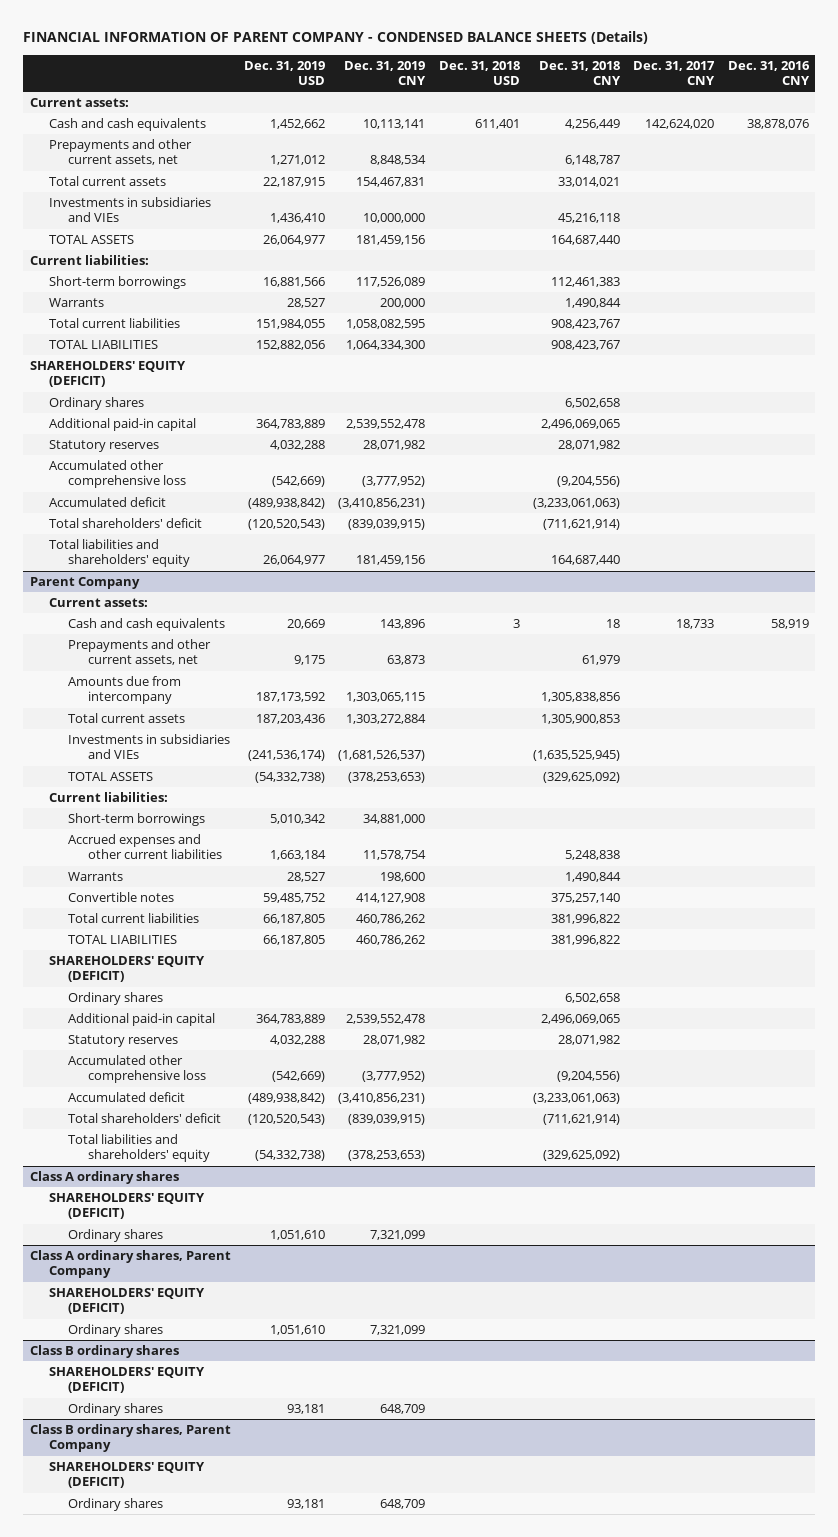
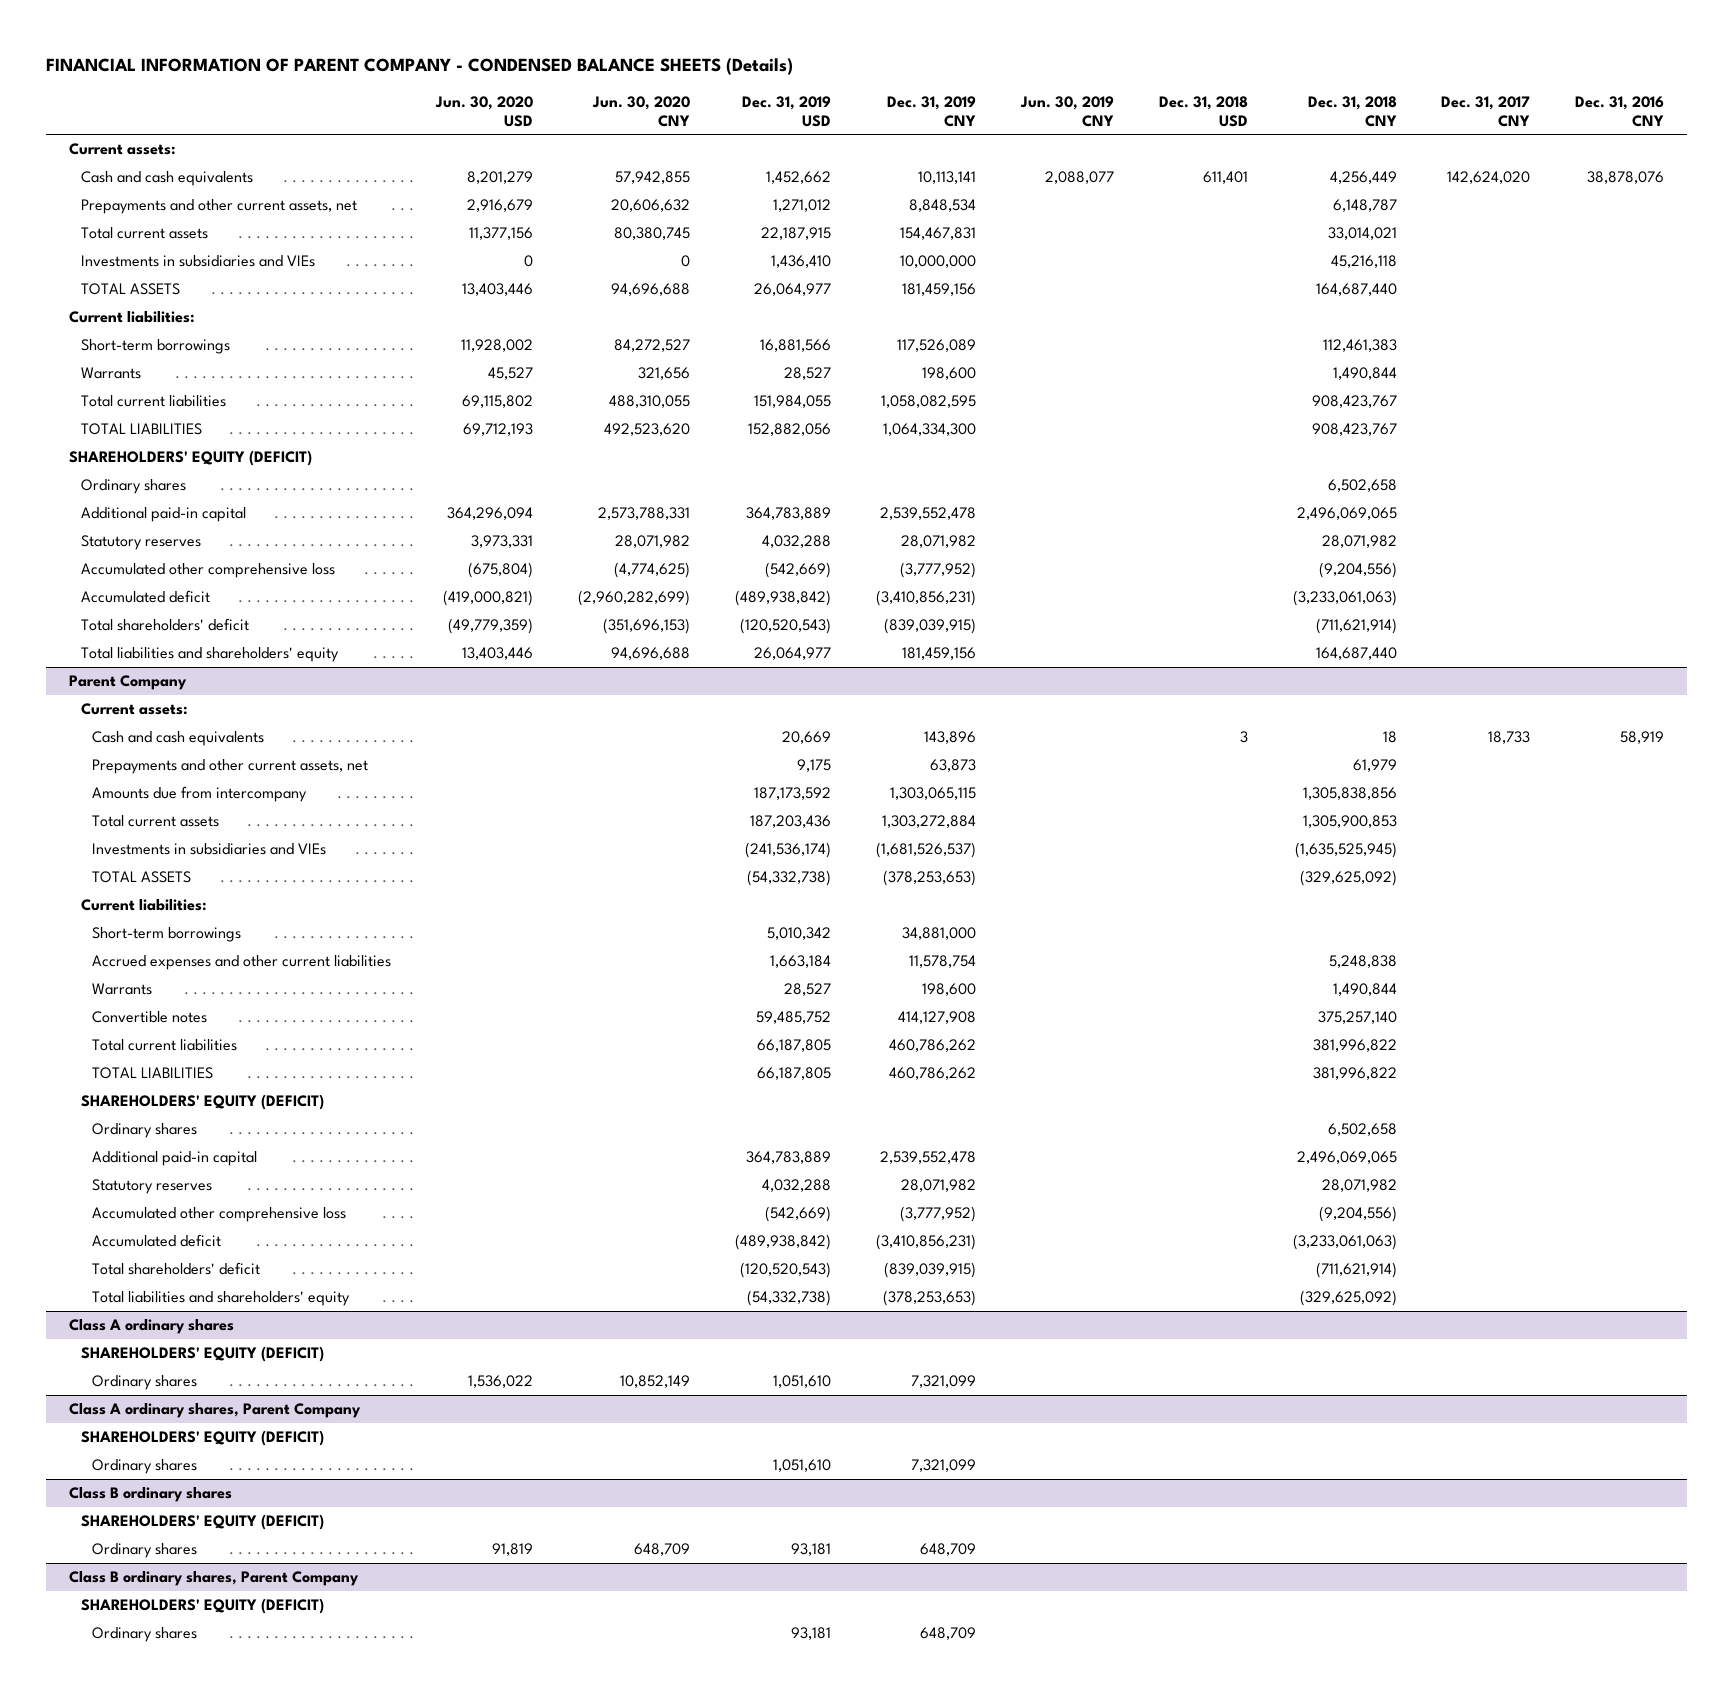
none -> [435,95,534,128] Jun. 30, 2020 USD
none -> [592,95,691,128] Jun. 30, 2020 CNY
none -> [1019,95,1114,128] Jun. 30, 2019 CNY
[380,298,426,309] 200,000 -> [921,367,976,381] 198,600

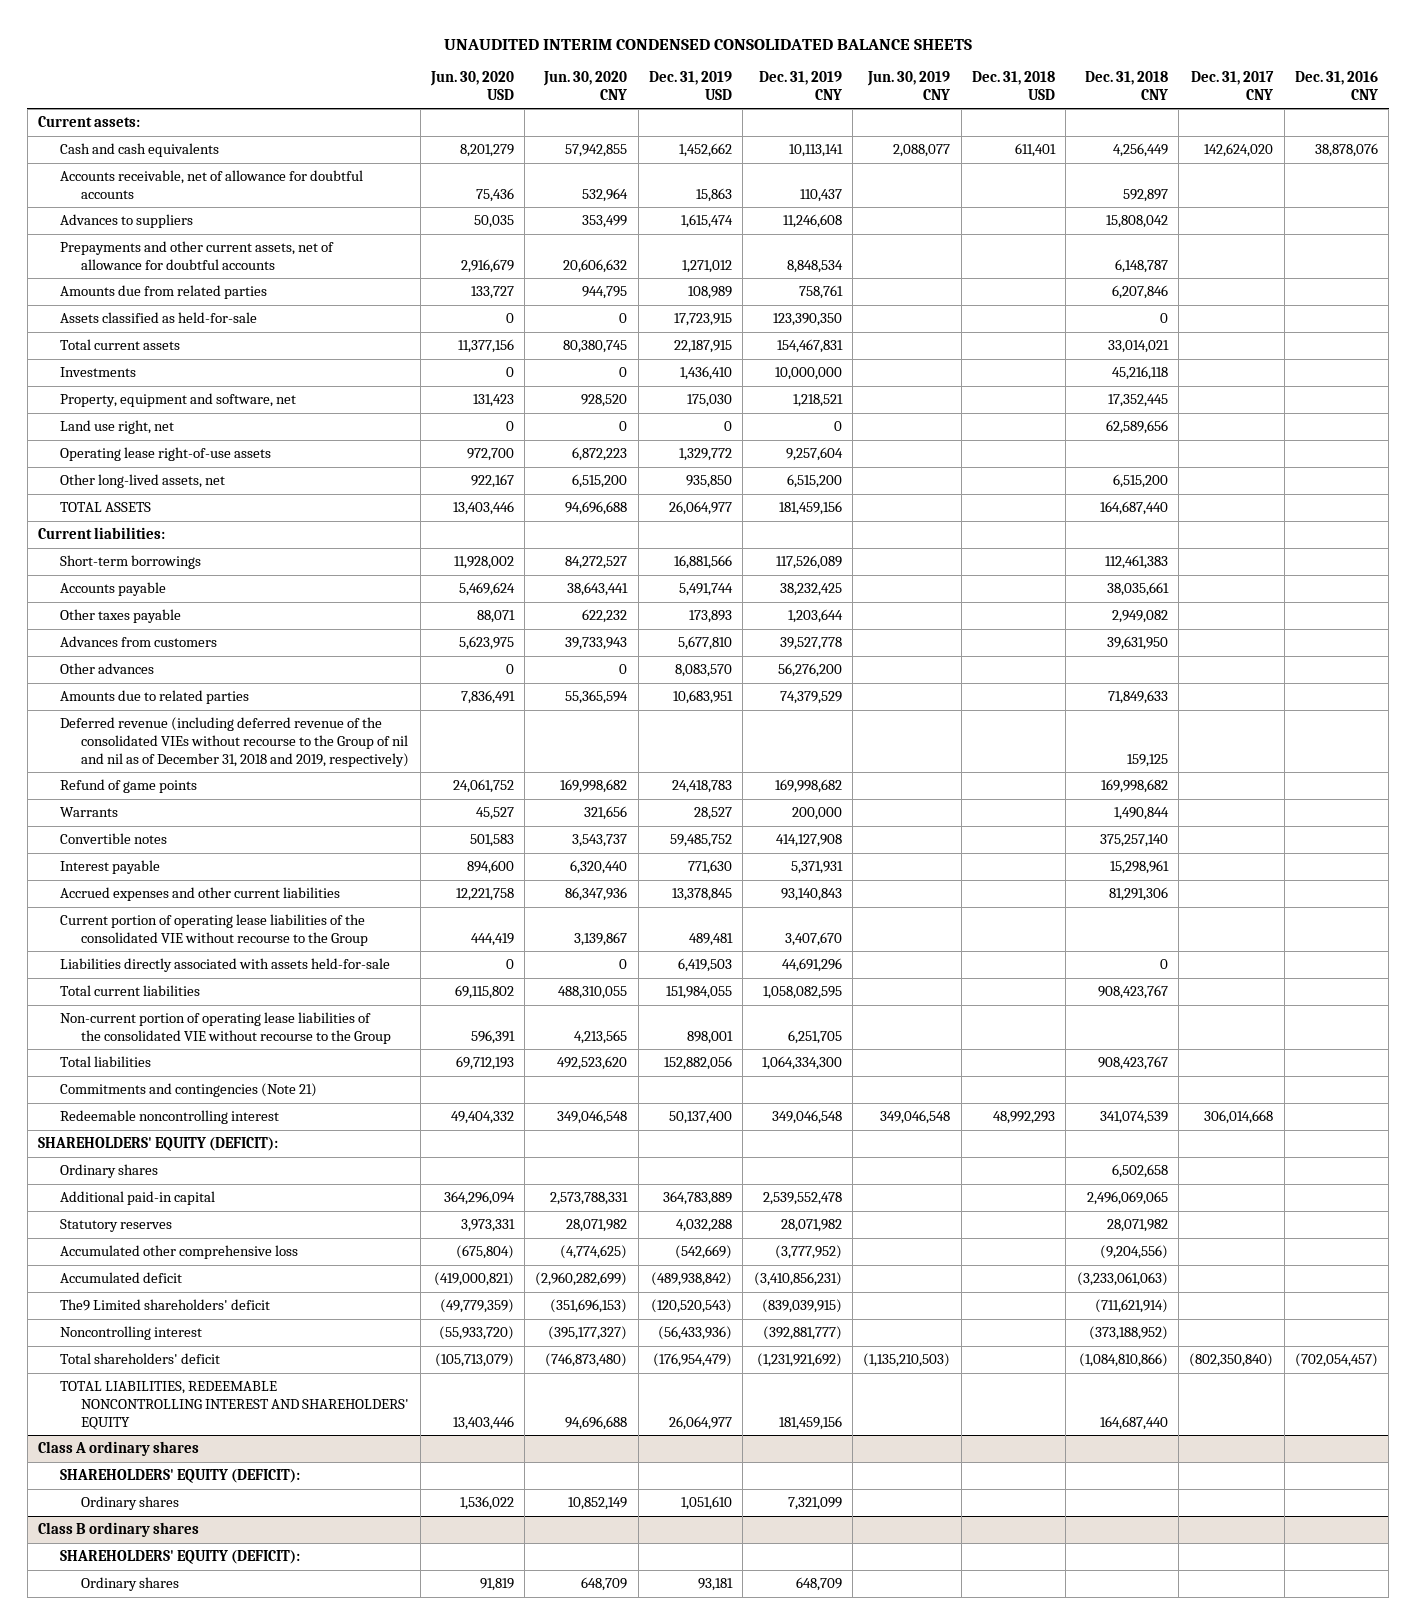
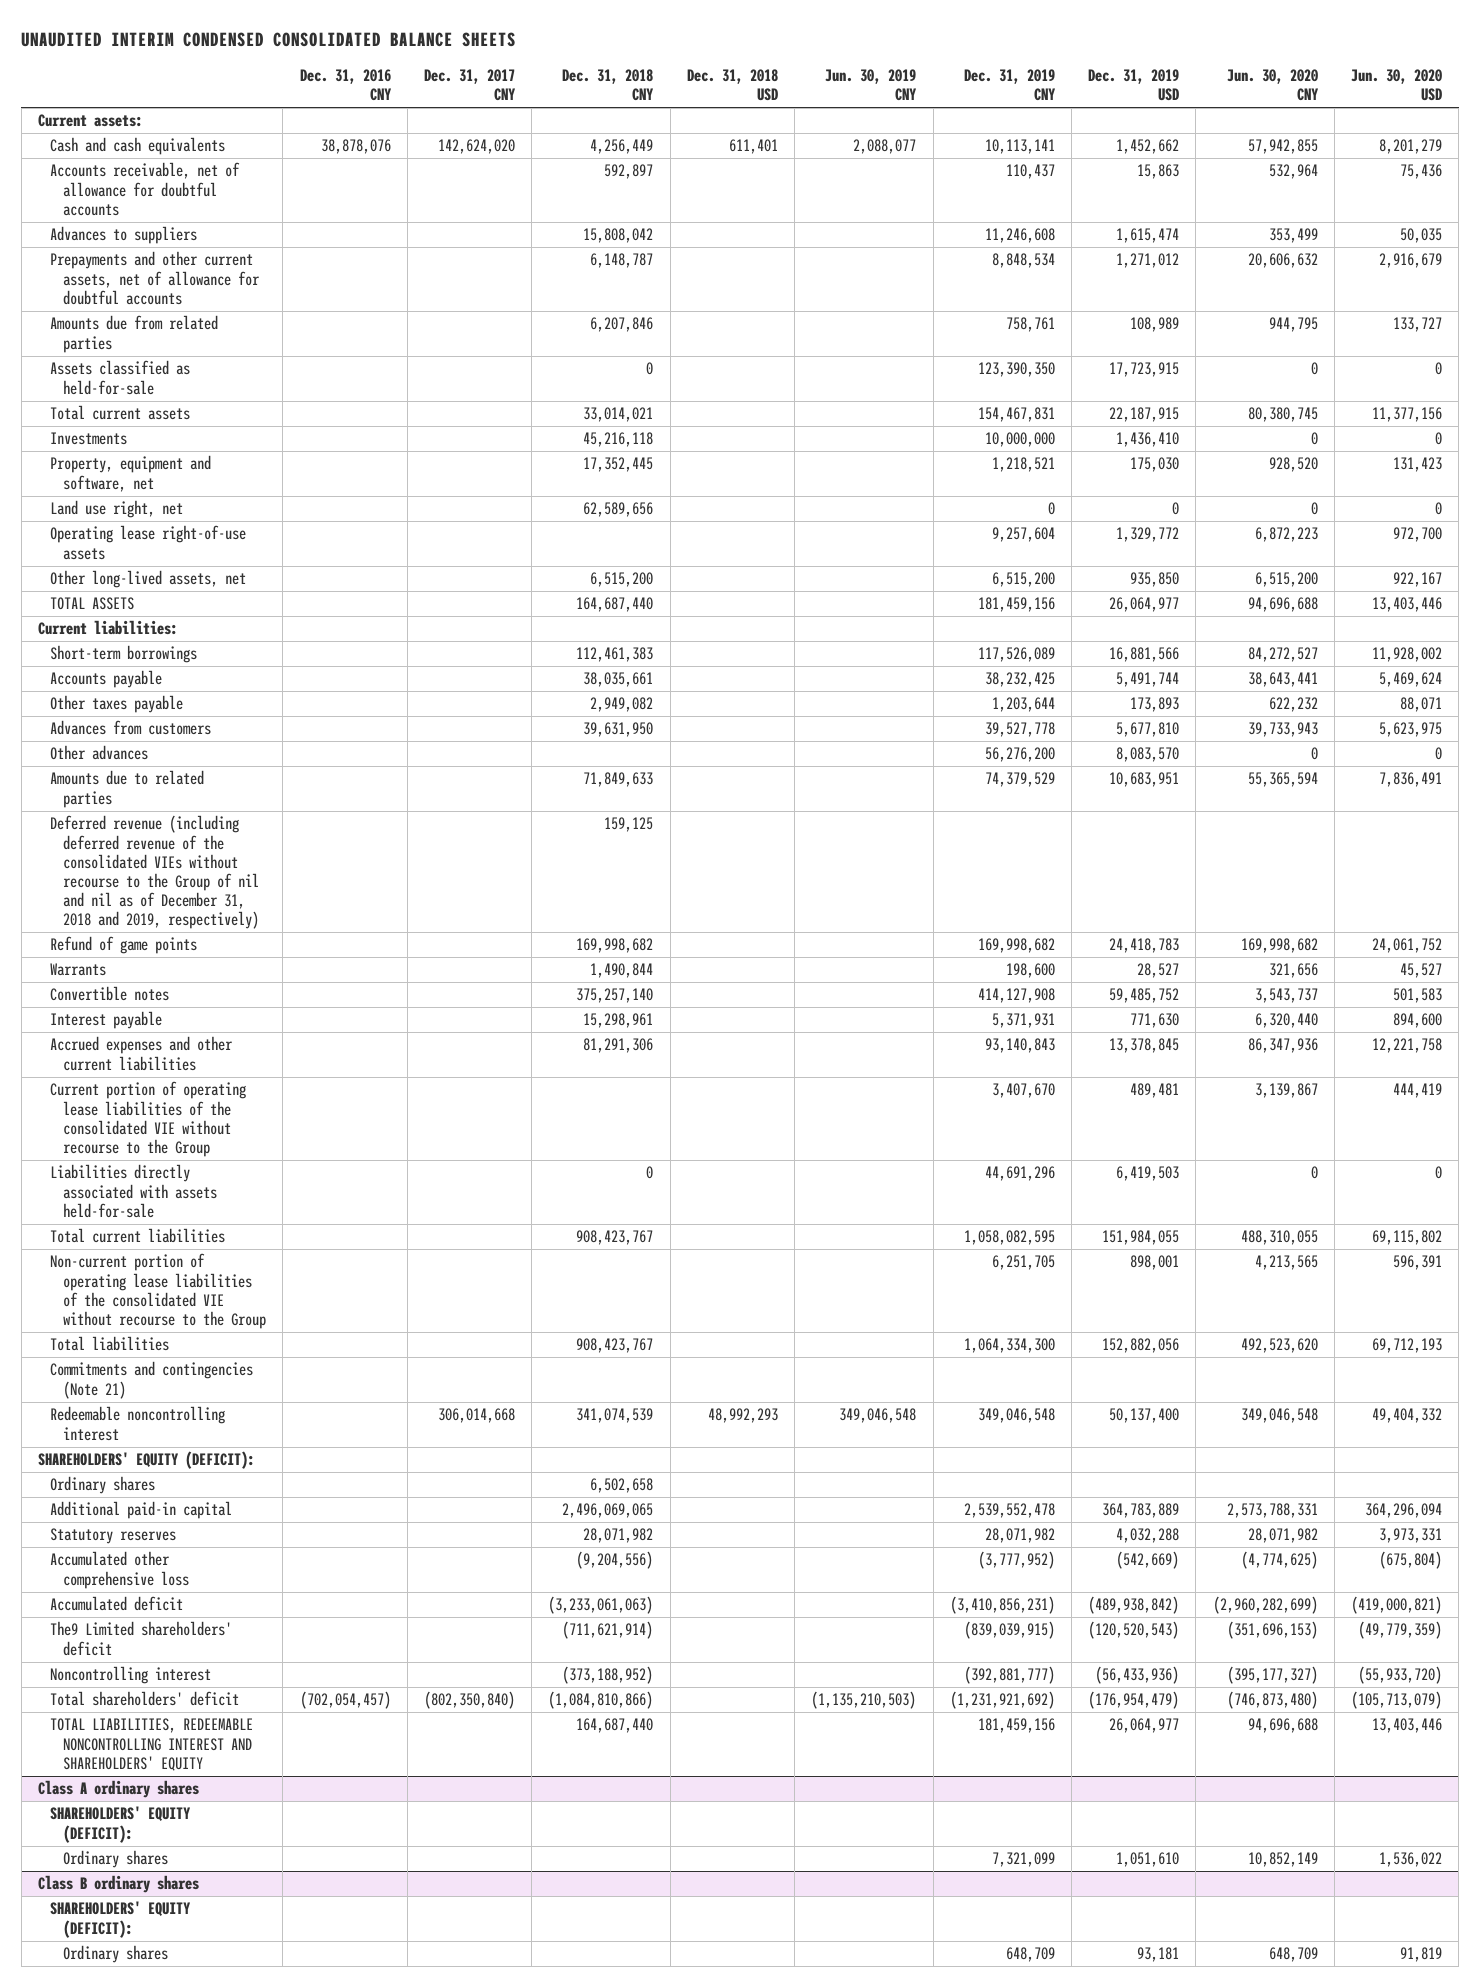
[791,807,842,821] 200,000 -> [1005,963,1055,979] 198,600

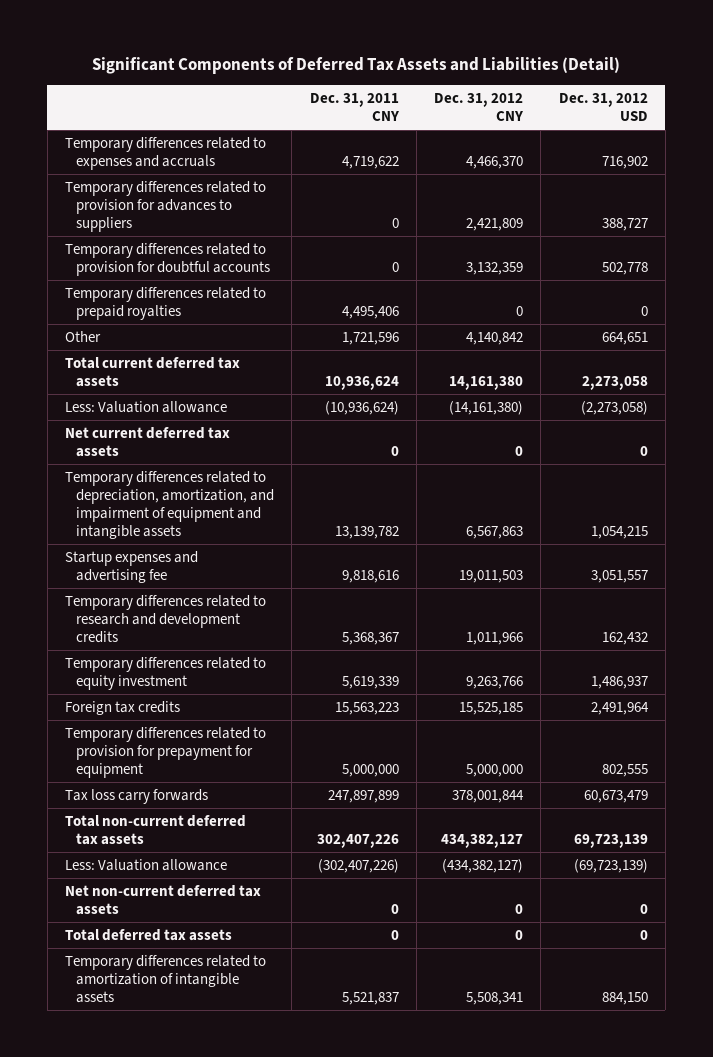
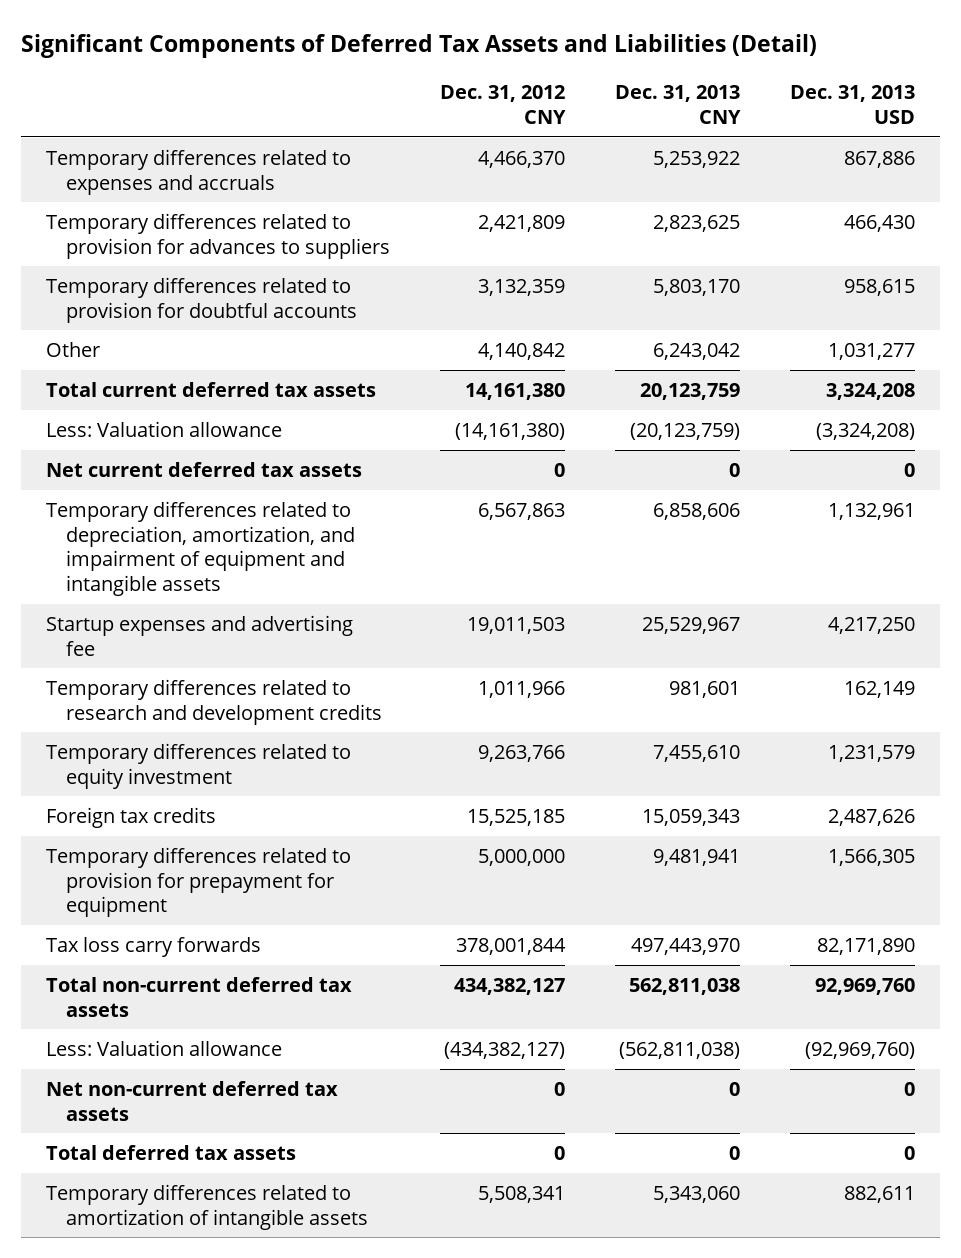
[309,92,399,122] Dec. 31, 2011 CNY -> none
[558,92,648,122] Dec. 31, 2012 USD -> none
none -> [615,85,742,124] Dec. 31, 2013 CNY
none -> [790,85,916,124] Dec. 31, 2013 USD
[64,286,266,320] Temporary differences related to prepaid royalties -> none

